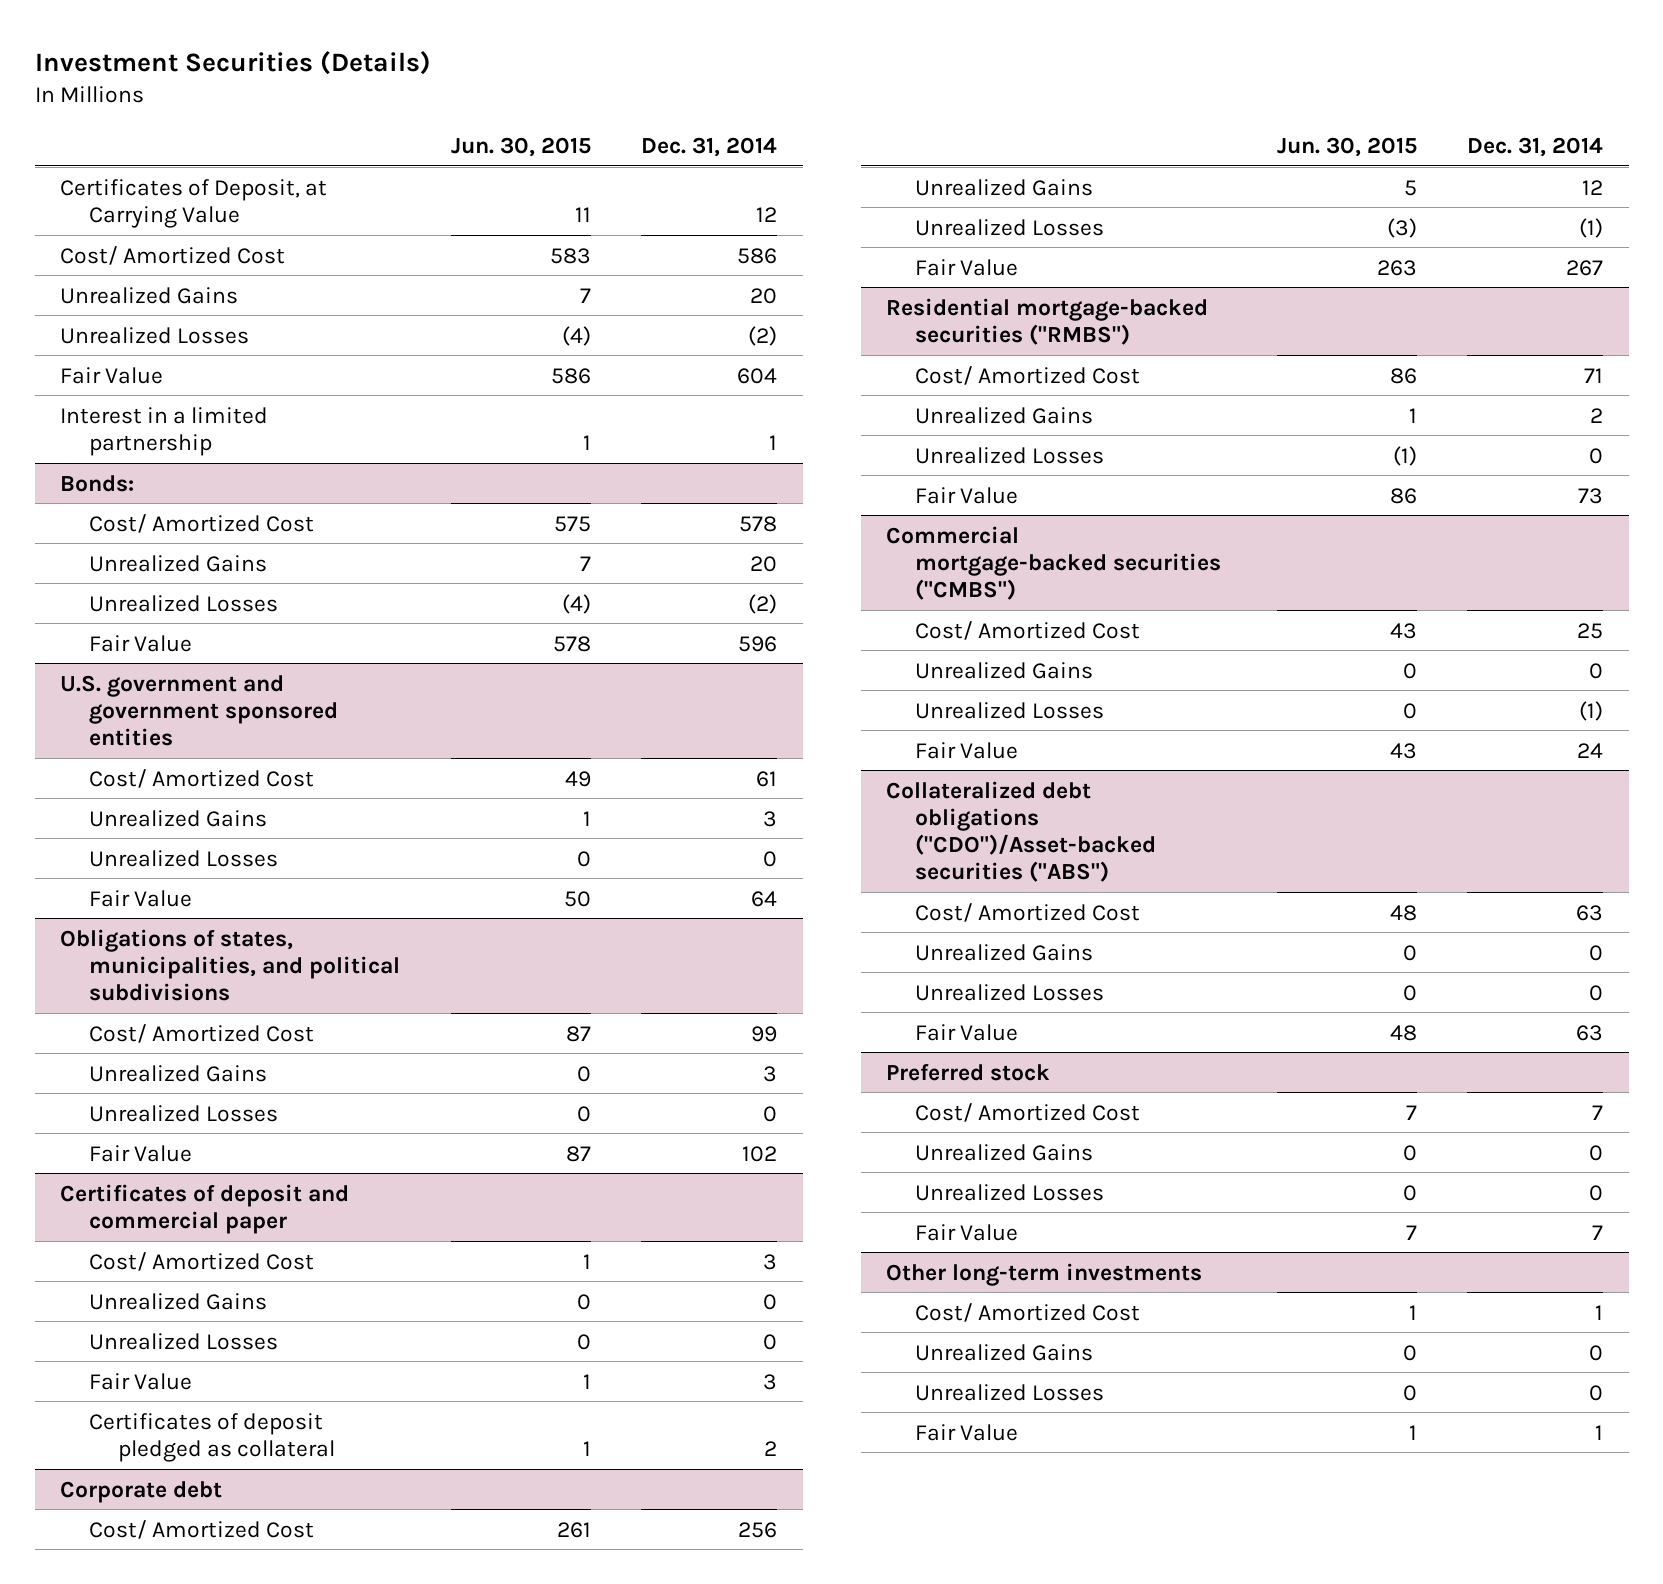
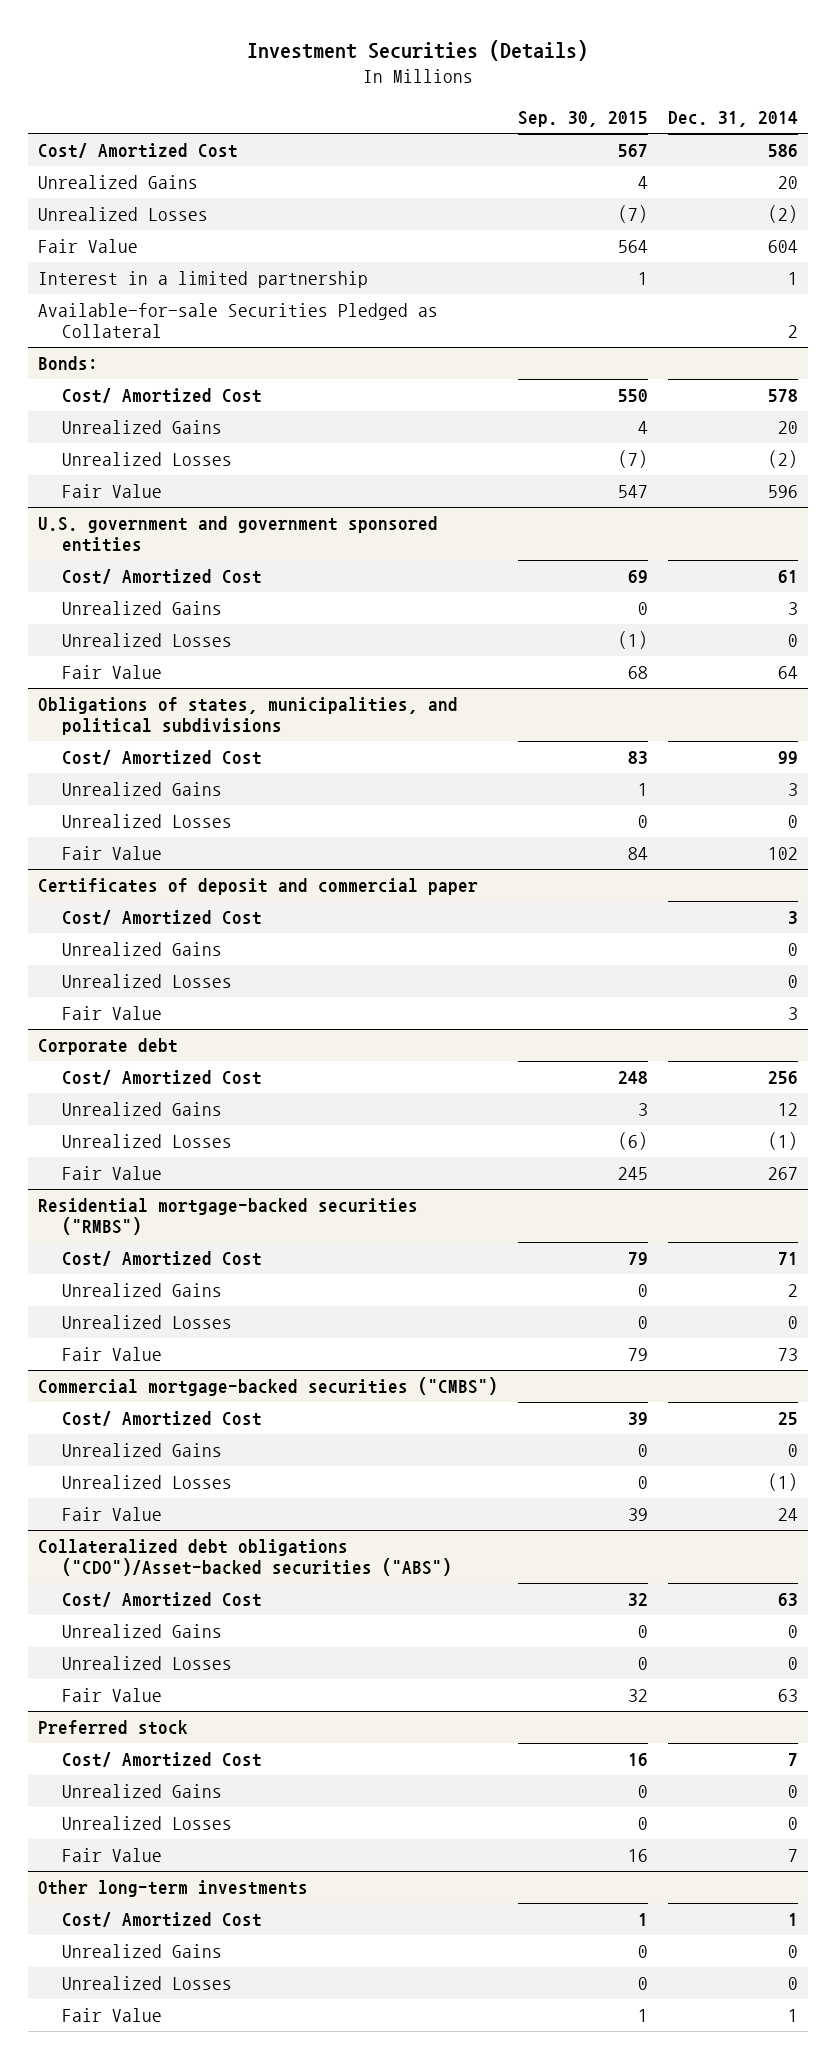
[450,136,591,157] Jun. 30, 2015 -> none
none -> [518,111,649,128] Sep. 30, 2015
[59,178,327,228] Certificates of Deposit, at Carrying Value -> none
none -> [38,302,439,339] Available-for-sale Securities Pledged as Collateral
[89,1412,336,1462] Certificates of deposit pledged as collateral -> none

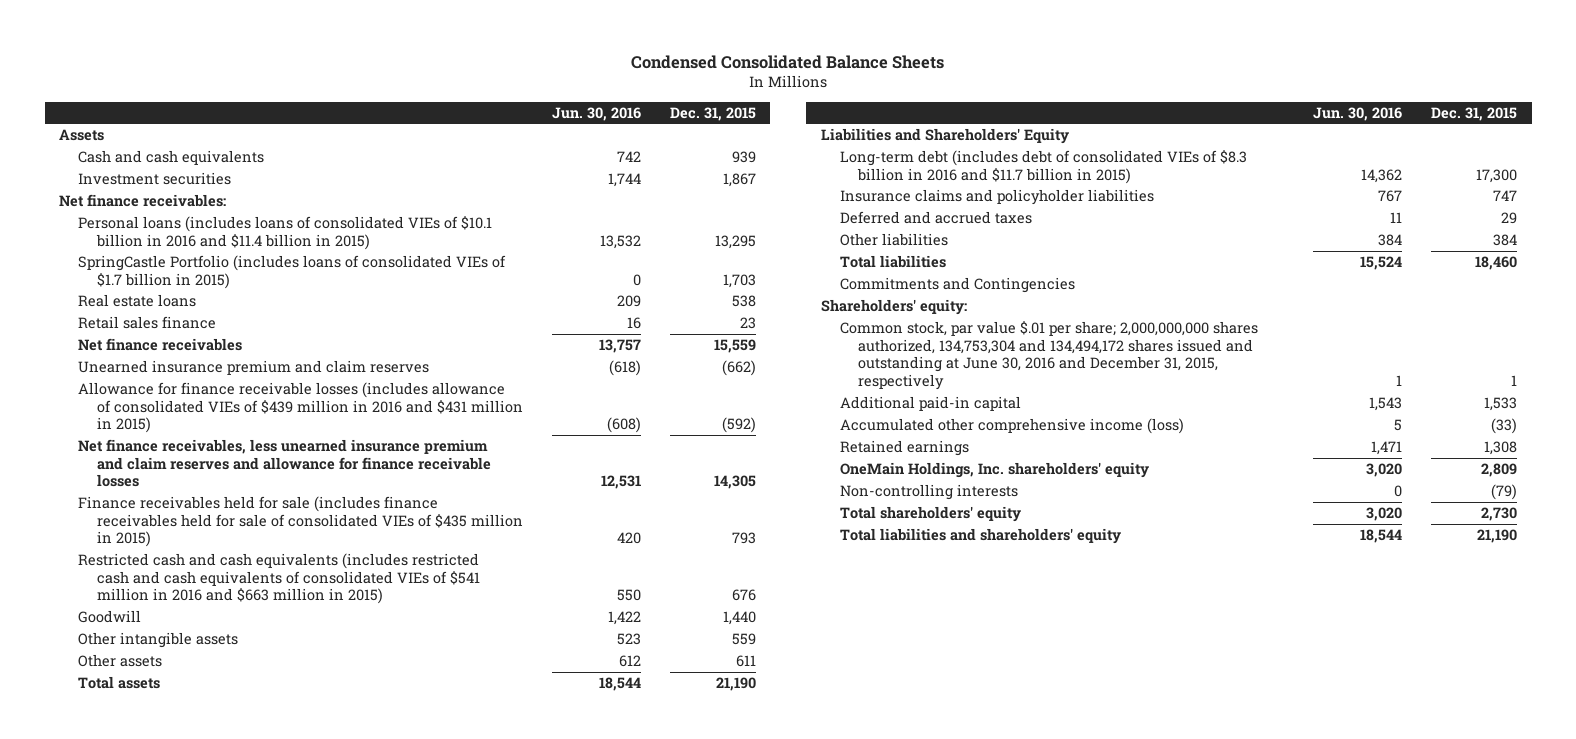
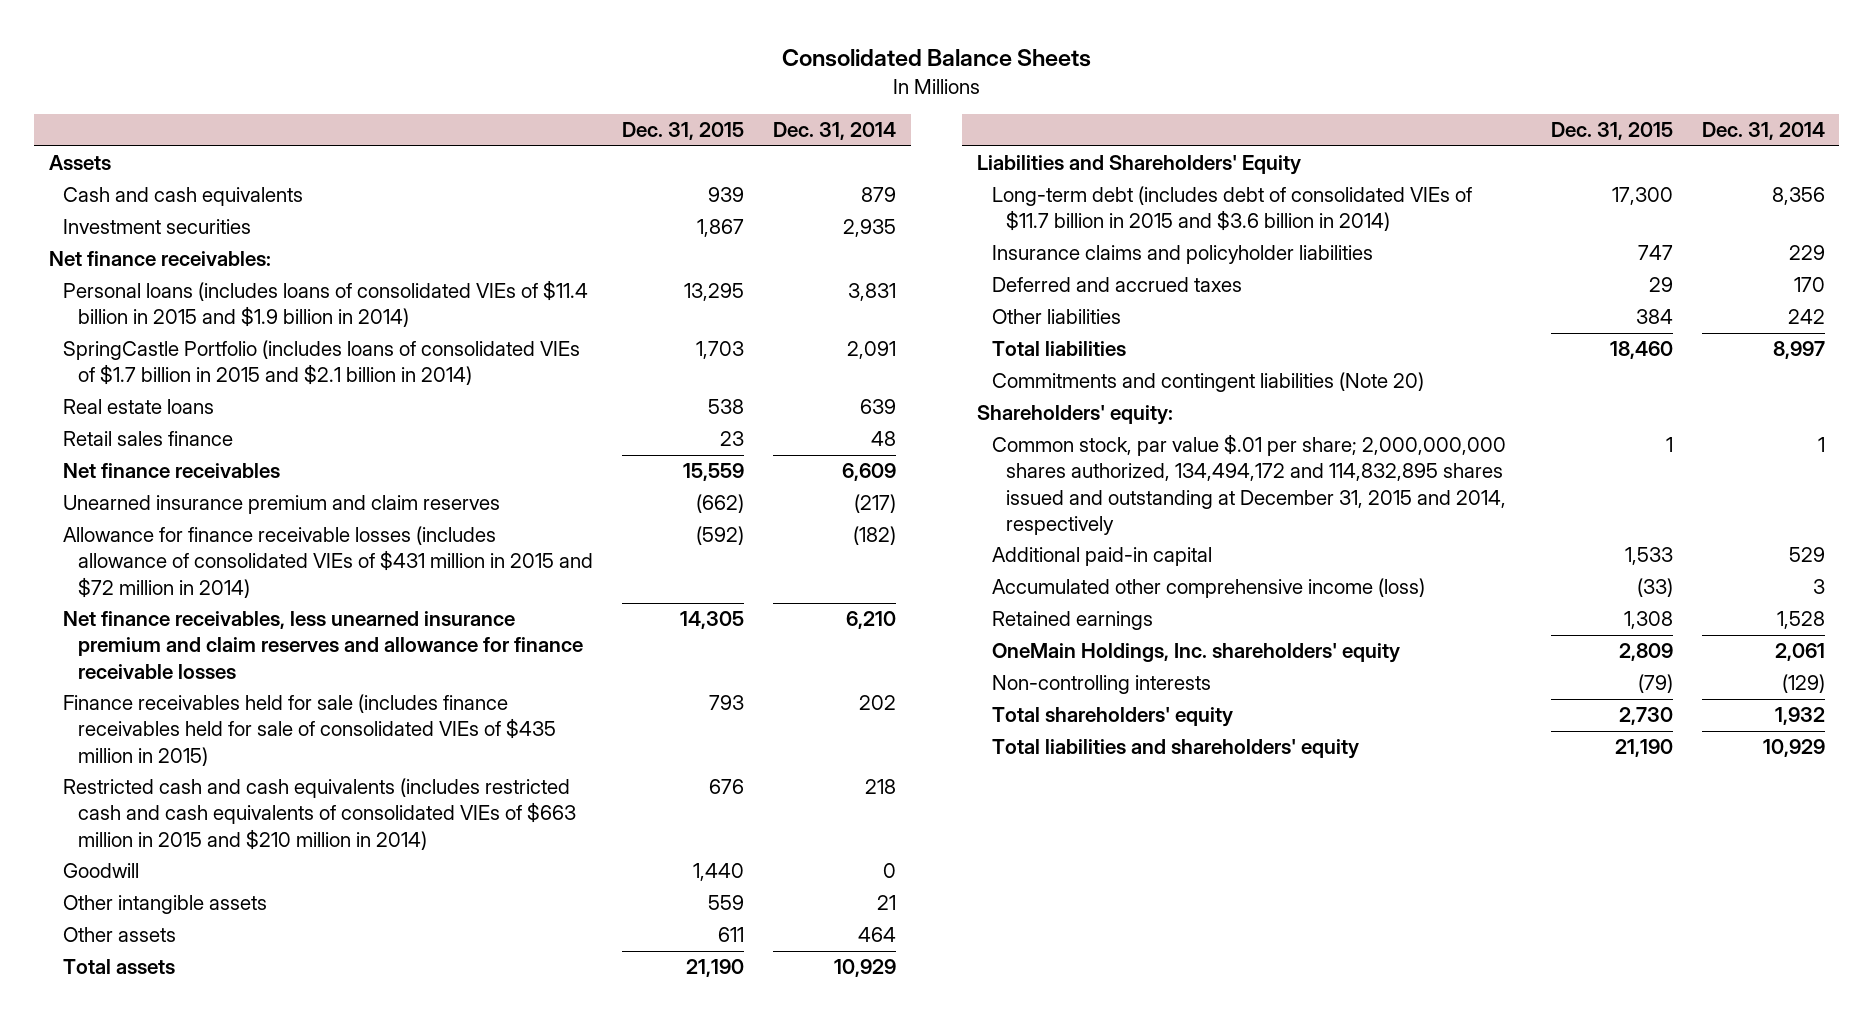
[631,54,945,69] Condensed Consolidated Balance Sheets -> [781,48,1091,67] Consolidated Balance Sheets
[551,106,641,121] Jun. 30, 2016 -> none
none -> [773,122,897,141] Dec. 31, 2014
[78,216,493,250] Personal loans (includes loans of consolidated VIEs of $10.1 billion in 2016 and $11.4 billion in 2015) -> [63,280,589,328] Personal loans (includes loans of consolidated VIEs of $11.4 billion in 2015 and $1.9 billion in 2014)
[78,255,507,289] SpringCastle Portfolio (includes loans of consolidated VIEs of $1.7 billion in 2015) -> [63,340,581,386] SpringCastle Portfolio (includes loans of consolidated VIEs of $1.7 billion in 2015 and $2.1 billion in 2014)
[78,382,523,434] Allowance for finance receivable losses (includes allowance of consolidated VIEs of $439 million in 2016 and $431 million in 2015) -> [63,526,593,598] Allowance for finance receivable losses (includes allowance of consolidated VIEs of $431 million in 2015 and $72 million in 2014)
[78,553,480,605] Restricted cash and cash equivalents (includes restricted cash and cash equivalents of consolidated VIEs of $541 million in 2016 and $663 million in 2015) -> [63,778,576,850] Restricted cash and cash equivalents (includes restricted cash and cash equivalents of consolidated VIEs of $663 million in 2015 and $210 million in 2014)
[839,150,1247,184] Long-term debt (includes debt of consolidated VIEs of $8.3 billion in 2016 and $11.7 billion in 2015) -> [991,186,1472,232] Long-term debt (includes debt of consolidated VIEs of $11.7 billion in 2015 and $3.6 billion in 2014)
[839,277,1075,294] Commitments and Contingencies -> [991,372,1424,393] Commitments and contingent liabilities (Note 20)
[839,321,1258,391] Common stock, par value $.01 per share; 2,000,000,000 shares authorized, 134,753,304 and 134,494,172 shares issued and outstanding at June 30, 2016 and December 31, 2015, respectively -> [991,434,1507,535] Common stock, par value $.01 per share; 2,000,000,000 shares authorized, 134,494,172 and 114,832,895 shares issued and outstanding at December 31, 2015 and 2014, respectively

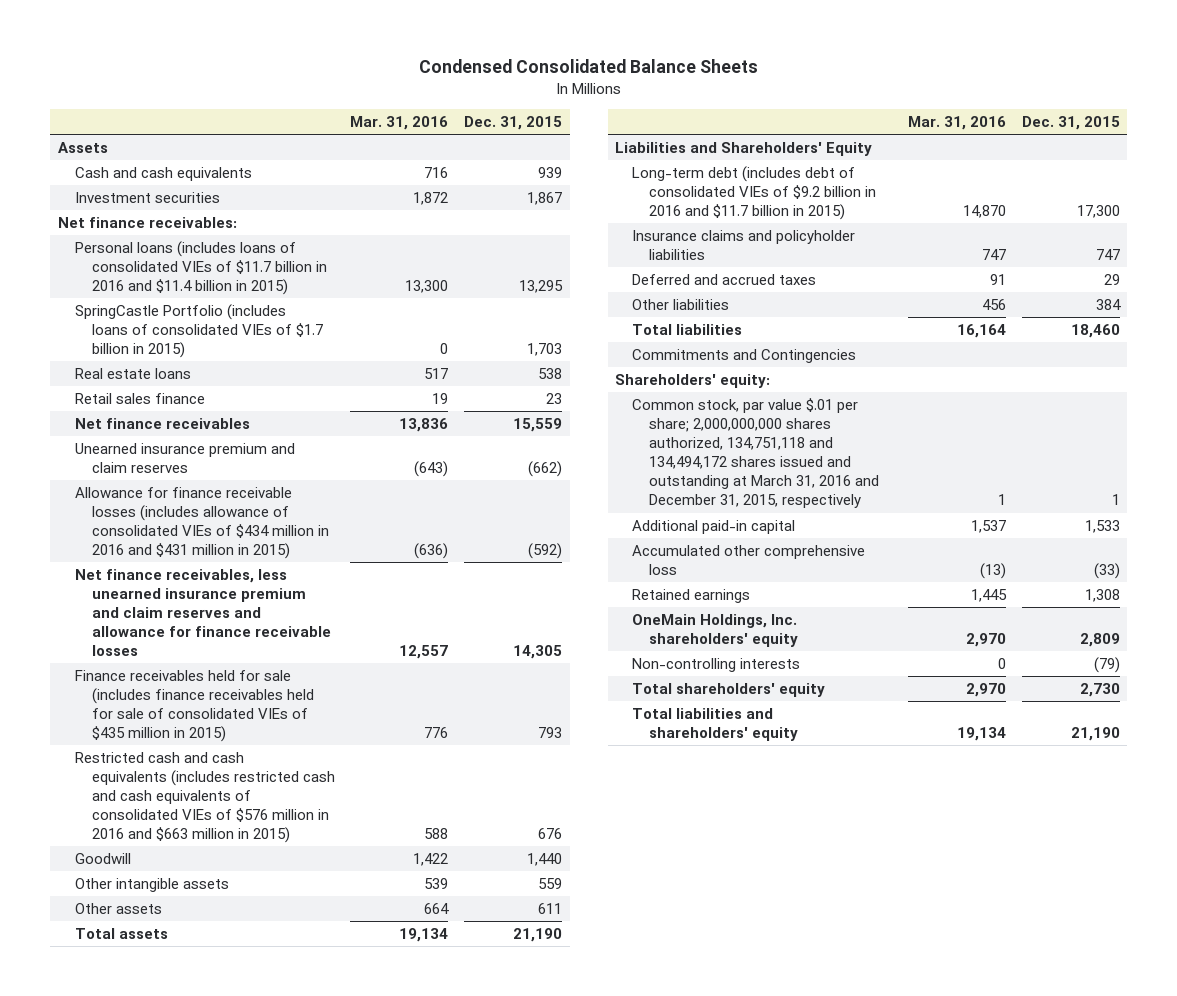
[781,48,1091,67] Consolidated Balance Sheets -> [418,59,758,74] Condensed Consolidated Balance Sheets
[773,122,897,141] Dec. 31, 2014 -> none
none -> [350,116,449,131] Mar. 31, 2016
[63,280,589,328] Personal loans (includes loans of consolidated VIEs of $11.4 billion in 2015 and $1.9 billion in 2014) -> [74,240,327,296] Personal loans (includes loans of consolidated VIEs of $11.7 billion in 2016 and $11.4 billion in 2015)
[63,340,581,386] SpringCastle Portfolio (includes loans of consolidated VIEs of $1.7 billion in 2015 and $2.1 billion in 2014) -> [74,303,323,359] SpringCastle Portfolio (includes loans of consolidated VIEs of $1.7 billion in 2015)
[63,526,593,598] Allowance for finance receivable losses (includes allowance of consolidated VIEs of $431 million in 2015 and $72 million in 2014) -> [74,486,329,560] Allowance for finance receivable losses (includes allowance of consolidated VIEs of $434 million in 2016 and $431 million in 2015)
[63,778,576,850] Restricted cash and cash equivalents (includes restricted cash and cash equivalents of consolidated VIEs of $663 million in 2015 and $210 million in 2014) -> [74,751,335,844] Restricted cash and cash equivalents (includes restricted cash and cash equivalents of consolidated VIEs of $576 million in 2016 and $663 million in 2015)
[991,186,1472,232] Long-term debt (includes debt of consolidated VIEs of $11.7 billion in 2015 and $3.6 billion in 2014) -> [632,165,877,221] Long-term debt (includes debt of consolidated VIEs of $9.2 billion in 2016 and $11.7 billion in 2015)
[991,372,1424,393] Commitments and contingent liabilities (Note 20) -> [632,348,857,363] Commitments and Contingencies
[991,434,1507,535] Common stock, par value $.01 per share; 2,000,000,000 shares authorized, 134,494,172 and 114,832,895 shares issued and outstanding at December 31, 2015 and 2014, respectively -> [632,397,880,509] Common stock, par value $.01 per share; 2,000,000,000 shares authorized, 134,751,118 and 134,494,172 shares issued and outstanding at March 31, 2016 and December 31, 2015, respectively
[991,578,1425,599] Accumulated other comprehensive income (loss) -> [632,544,866,576] Accumulated other comprehensive loss

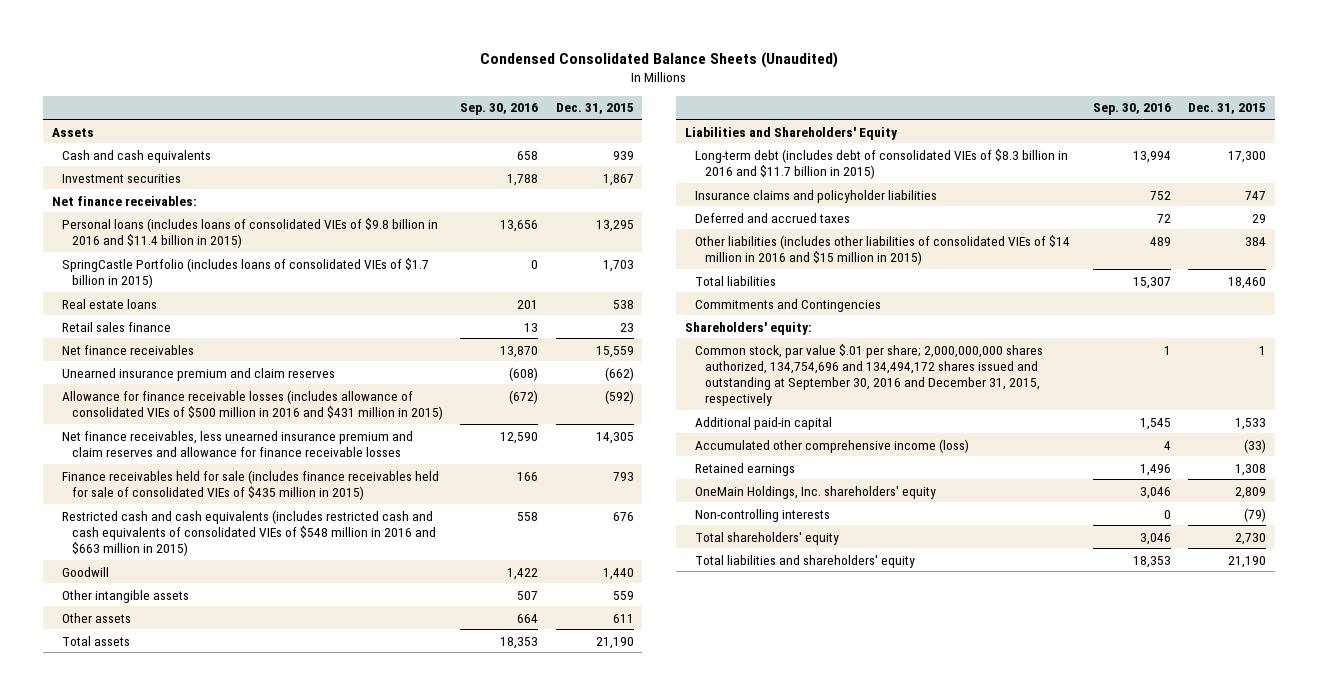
[418,59,758,74] Condensed Consolidated Balance Sheets -> [480,52,839,69] Condensed Consolidated Balance Sheets (Unaudited)
[350,116,449,131] Mar. 31, 2016 -> none
none -> [460,103,539,116] Sep. 30, 2016
[74,240,327,296] Personal loans (includes loans of consolidated VIEs of $11.7 billion in 2016 and $11.4 billion in 2015) -> [61,217,438,248] Personal loans (includes loans of consolidated VIEs of $9.8 billion in 2016 and $11.4 billion in 2015)
[74,486,329,560] Allowance for finance receivable losses (includes allowance of consolidated VIEs of $434 million in 2016 and $431 million in 2015) -> [61,389,443,420] Allowance for finance receivable losses (includes allowance of consolidated VIEs of $500 million in 2016 and $431 million in 2015)
[74,751,335,844] Restricted cash and cash equivalents (includes restricted cash and cash equivalents of consolidated VIEs of $576 million in 2016 and $663 million in 2015) -> [61,509,436,556] Restricted cash and cash equivalents (includes restricted cash and cash equivalents of consolidated VIEs of $548 million in 2016 and $663 million in 2015)
[632,165,877,221] Long-term debt (includes debt of consolidated VIEs of $9.2 billion in 2016 and $11.7 billion in 2015) -> [694,148,1068,179] Long-term debt (includes debt of consolidated VIEs of $8.3 billion in 2016 and $11.7 billion in 2015)
[632,298,730,310] Other liabilities -> [694,234,1070,265] Other liabilities (includes other liabilities of consolidated VIEs of $14 million in 2016 and $15 million in 2015)
[632,397,880,509] Common stock, par value $.01 per share; 2,000,000,000 shares authorized, 134,751,118 and 134,494,172 shares issued and outstanding at March 31, 2016 and December 31, 2015, respectively -> [694,343,1043,407] Common stock, par value $.01 per share; 2,000,000,000 shares authorized, 134,754,696 and 134,494,172 shares issued and outstanding at September 30, 2016 and December 31, 2015, respectively
[632,544,866,576] Accumulated other comprehensive loss -> [694,438,969,453] Accumulated other comprehensive income (loss)

